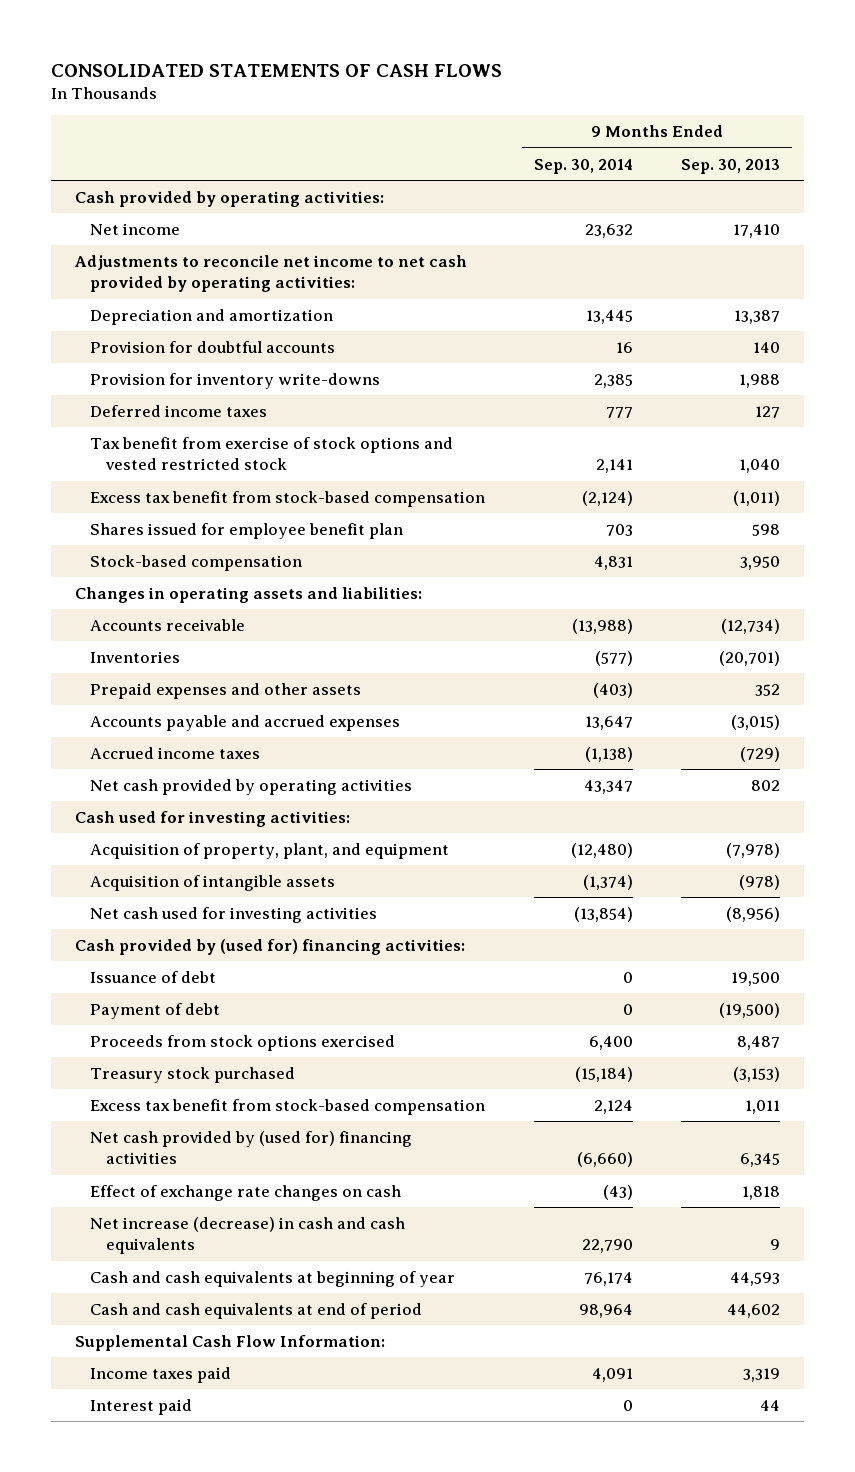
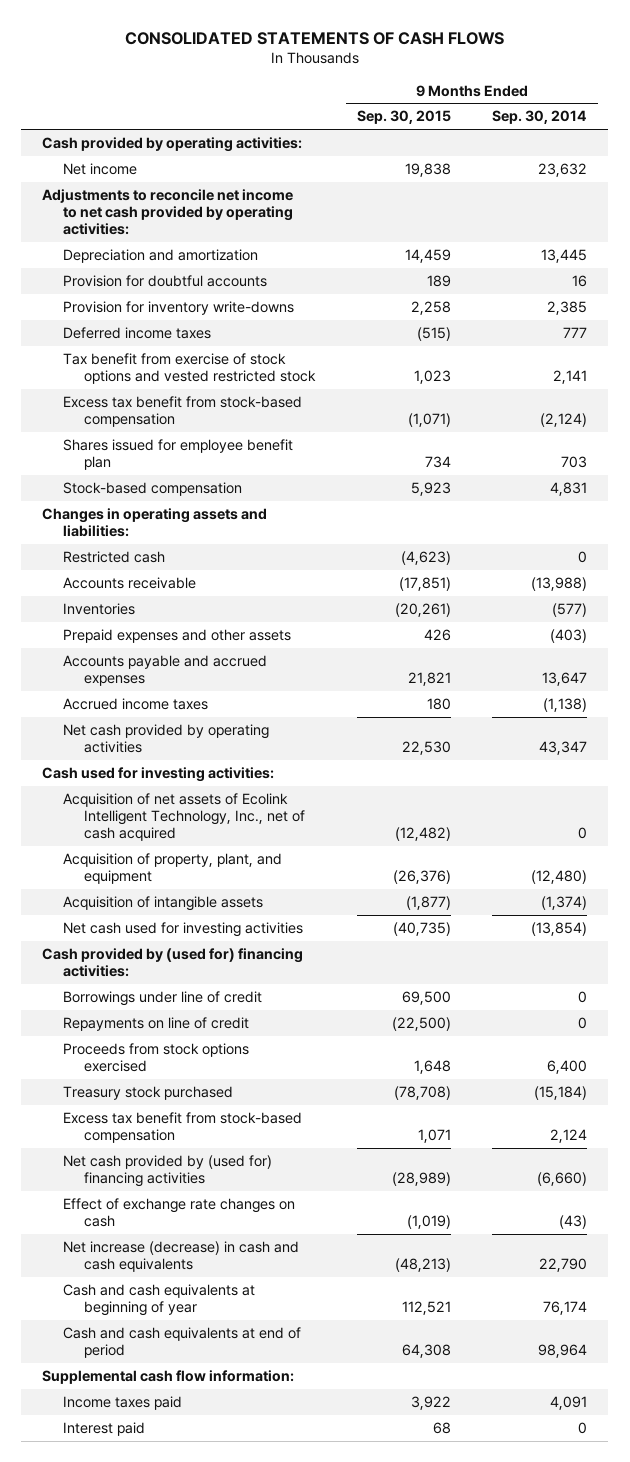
[681,158,781,174] Sep. 30, 2013 -> none
none -> [356,110,451,125] Sep. 30, 2015
none -> [63,551,166,564] Restricted cash
none -> [63,793,305,842] Acquisition of net assets of Ecolink Intelligent Technology, Inc., net of cash acquired
[90,970,217,983] Issuance of debt -> [63,991,263,1007] Borrowings under line of credit
[90,1002,221,1019] Payment of debt -> [63,1017,250,1032] Repayments on line of credit
[75,1334,386,1351] Supplemental Cash Flow Information: -> [42,1370,295,1385] Supplemental cash flow information:

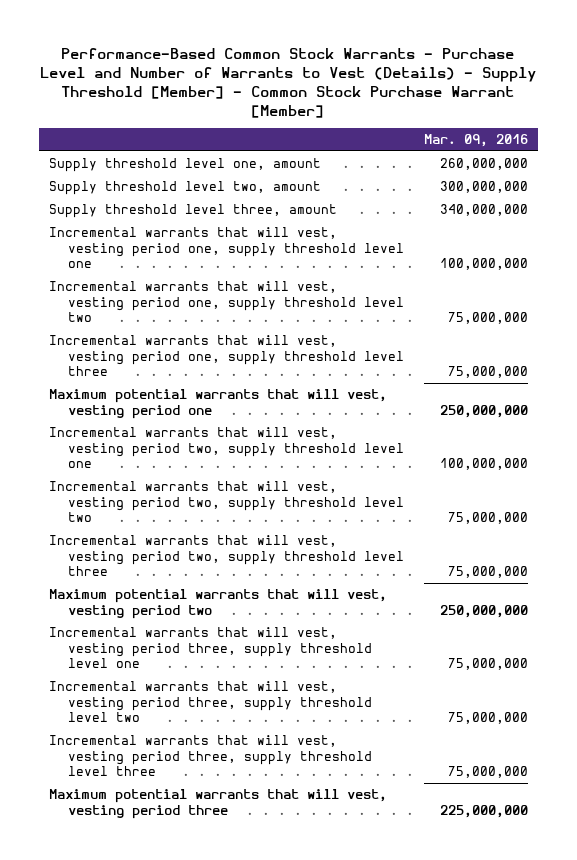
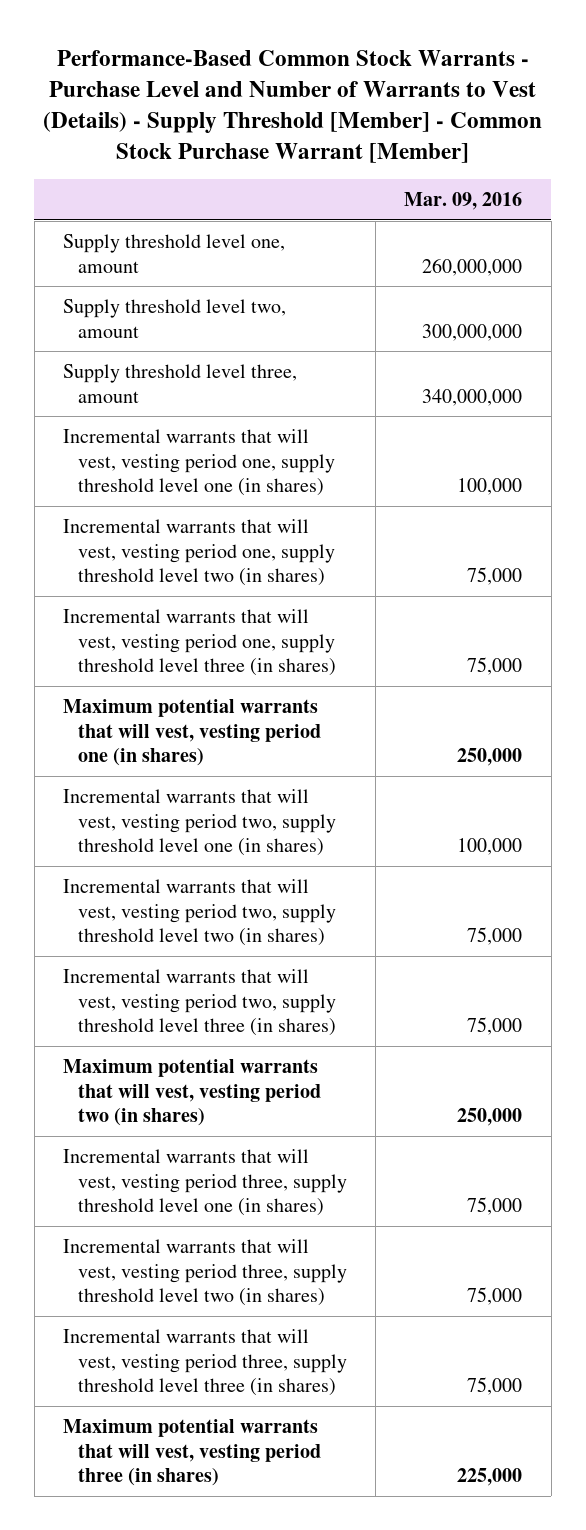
[49,226,404,269] Incremental warrants that will vest, vesting period one, supply threshold level one -> [63,428,335,497] Incremental warrants that will vest, vesting period one, supply threshold level one (in shares)
[439,258,528,271] 100,000,000 -> [457,478,523,496] 100,000
[49,280,404,323] Incremental warrants that will vest, vesting period one, supply threshold level two -> [63,518,335,587] Incremental warrants that will vest, vesting period one, supply threshold level two (in shares)
[447,312,528,325] 75,000,000 -> [467,567,523,586] 75,000
[49,334,404,377] Incremental warrants that will vest, vesting period one, supply threshold level three -> [63,608,336,677] Incremental warrants that will vest, vesting period one, supply threshold level three (in shares)
[447,366,528,379] 75,000,000 -> [467,657,523,676] 75,000
[49,388,388,419] Maximum potential warrants that will vest, vesting period one -> [63,698,321,767] Maximum potential warrants that will vest, vesting period one (in shares)
[439,404,528,418] 250,000,000 -> [457,748,523,767] 250,000
[49,426,404,469] Incremental warrants that will vest, vesting period two, supply threshold level one -> [63,788,336,857] Incremental warrants that will vest, vesting period two, supply threshold level one (in shares)
[439,458,528,471] 100,000,000 -> [457,838,523,856] 100,000
[49,480,404,523] Incremental warrants that will vest, vesting period two, supply threshold level two -> [63,878,336,947] Incremental warrants that will vest, vesting period two, supply threshold level two (in shares)
[447,512,528,525] 75,000,000 -> [467,927,523,946] 75,000
[49,534,404,577] Incremental warrants that will vest, vesting period two, supply threshold level three -> [63,968,336,1037] Incremental warrants that will vest, vesting period two, supply threshold level three (in shares)
[447,566,528,579] 75,000,000 -> [467,1017,523,1036] 75,000
[49,588,388,619] Maximum potential warrants that will vest, vesting period two -> [63,1058,321,1127] Maximum potential warrants that will vest, vesting period two (in shares)
[439,604,528,618] 250,000,000 -> [457,1108,523,1127] 250,000
[49,626,372,669] Incremental warrants that will vest, vesting period three, supply threshold level one -> [63,1148,347,1217] Incremental warrants that will vest, vesting period three, supply threshold level one (in shares)
[447,658,528,671] 75,000,000 -> [467,1197,523,1216] 75,000
[49,680,372,723] Incremental warrants that will vest, vesting period three, supply threshold level two -> [63,1238,347,1307] Incremental warrants that will vest, vesting period three, supply threshold level two (in shares)
[447,712,528,725] 75,000,000 -> [467,1287,523,1306] 75,000
[49,734,372,777] Incremental warrants that will vest, vesting period three, supply threshold level three -> [63,1328,347,1397] Incremental warrants that will vest, vesting period three, supply threshold level three (in shares)
[447,766,528,779] 75,000,000 -> [467,1377,523,1396] 75,000
[49,788,388,819] Maximum potential warrants that will vest, vesting period three -> [63,1418,321,1487] Maximum potential warrants that will vest, vesting period three (in shares)
[439,804,528,818] 225,000,000 -> [457,1468,523,1487] 225,000

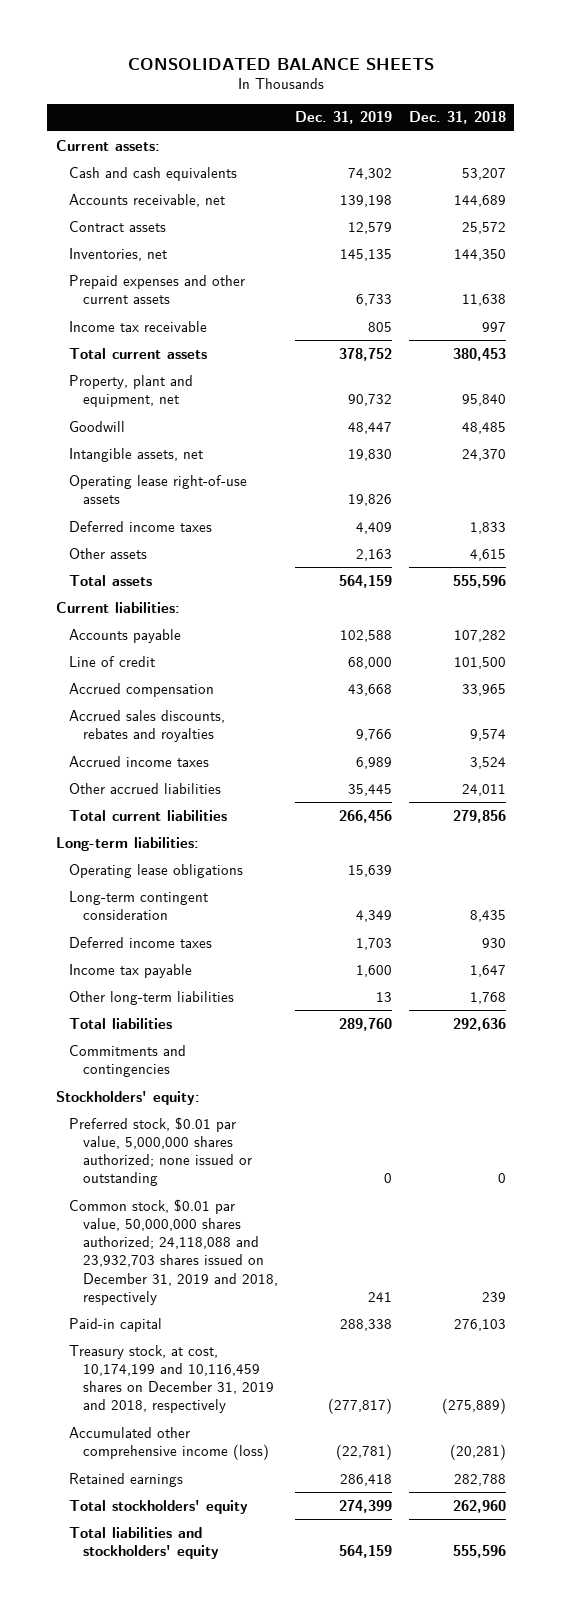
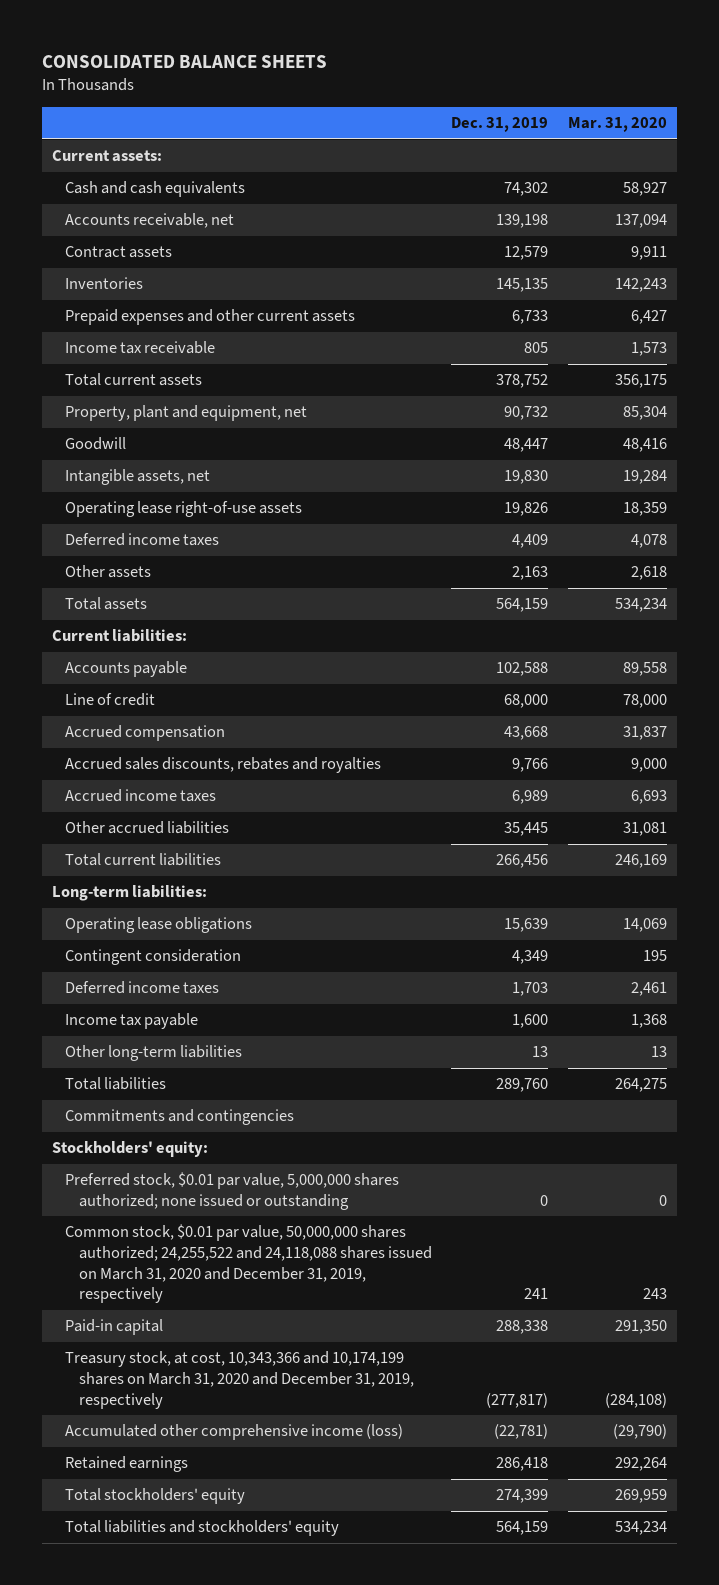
[408,111,506,125] Dec. 31, 2018 -> none
none -> [567,117,667,133] Mar. 31, 2020
[69,247,168,261] Inventories, net -> [65,277,144,290] Inventories
[69,890,209,920] Long-term contingent consideration -> [65,949,242,966] Contingent consideration
[69,1198,279,1305] Common stock, $0.01 par value, 50,000,000 shares authorized; 24,118,088 and 23,932,703 shares issued on December 31, 2019 and 2018, respectively -> [65,1224,432,1304] Common stock, $0.01 par value, 50,000,000 shares authorized; 24,255,522 and 24,118,088 shares issued on March 31, 2020 and December 31, 2019, respectively
[69,1344,275,1414] Treasury stock, at cost, 10,174,199 and 10,116,459 shares on December 31, 2019 and 2018, respectively -> [65,1351,414,1409] Treasury stock, at cost, 10,343,366 and 10,174,199 shares on March 31, 2020 and December 31, 2019, respectively

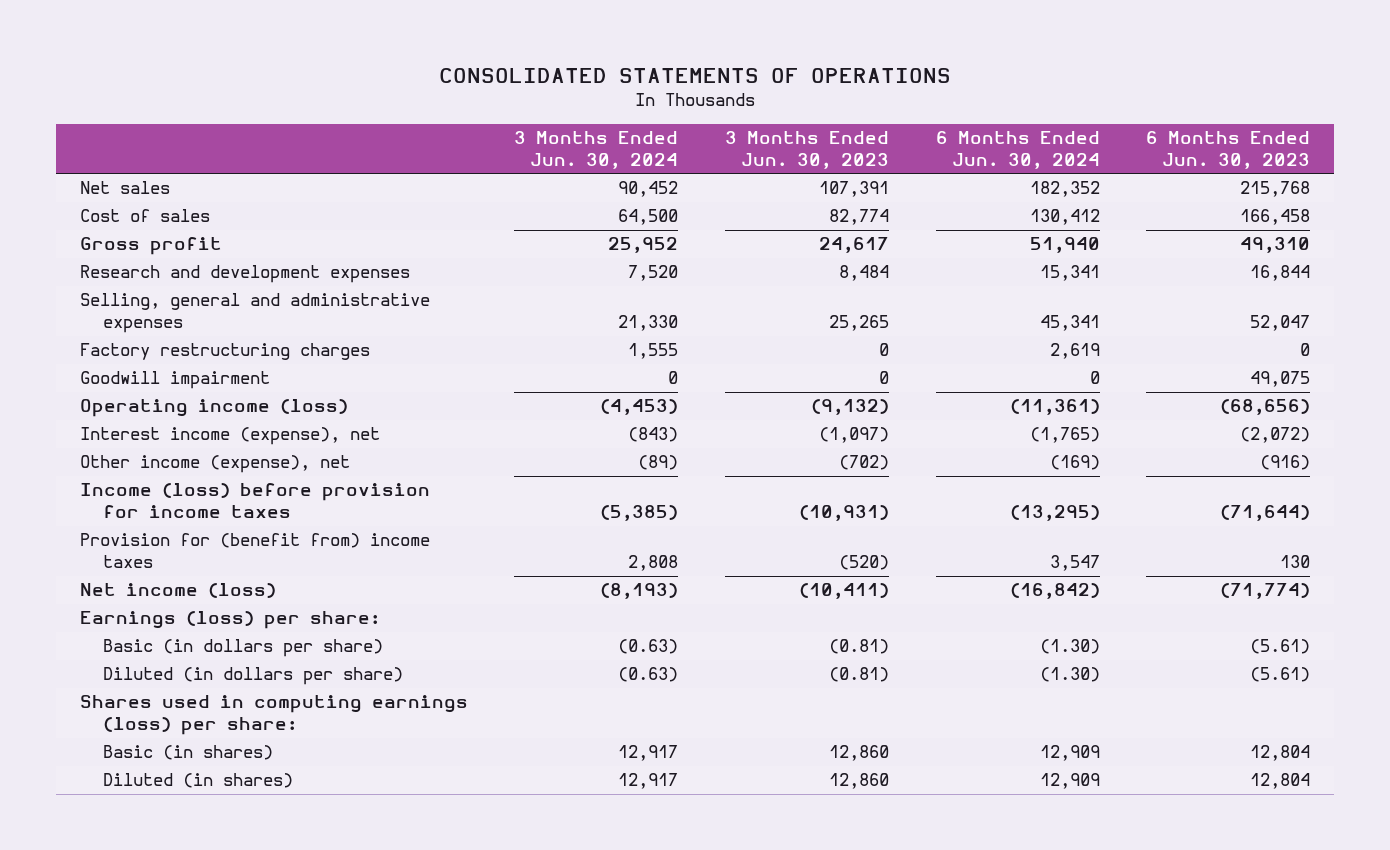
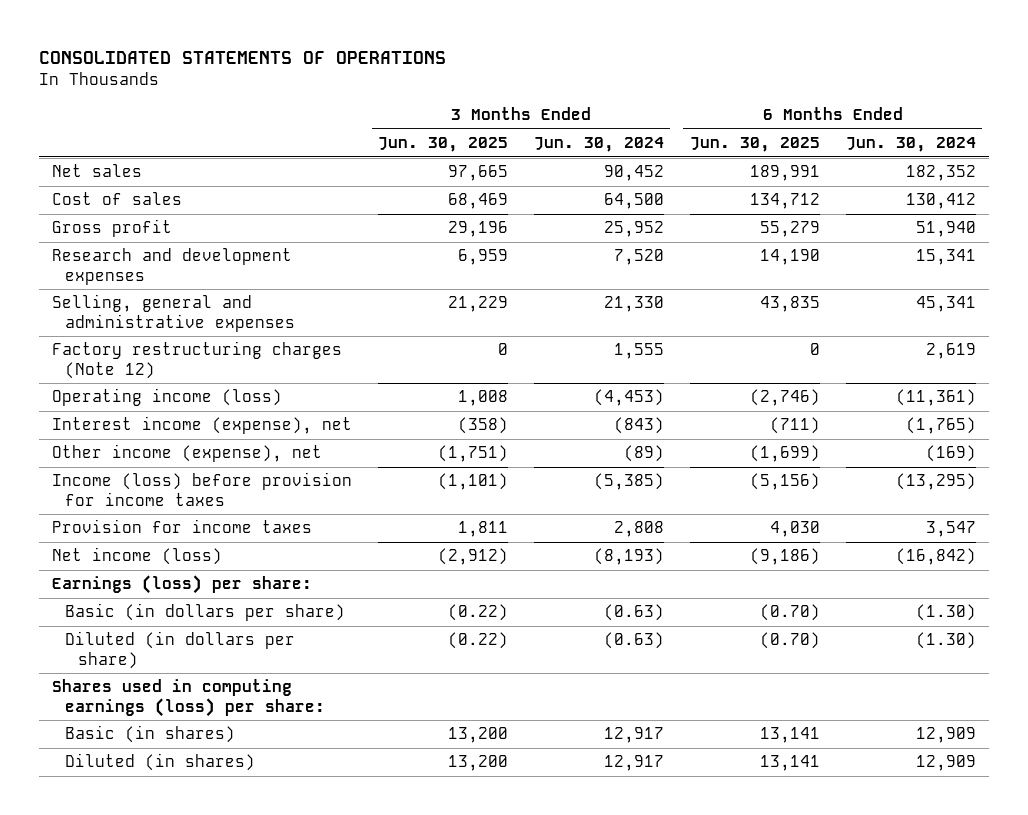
[725,130,890,169] 3 Months Ended Jun. 30, 2023 -> none
[1146,130,1311,169] 6 Months Ended Jun. 30, 2023 -> none
none -> [378,137,509,153] Jun. 30, 2025
none -> [689,137,820,153] Jun. 30, 2025
[79,371,270,390] Goodwill impairment -> none
[79,343,370,361] Factory restructuring charges -> [52,341,343,379] Factory restructuring charges (Note 12)
[79,533,430,569] Provision for (benefit from) income taxes -> [52,519,313,534] Provision for income taxes

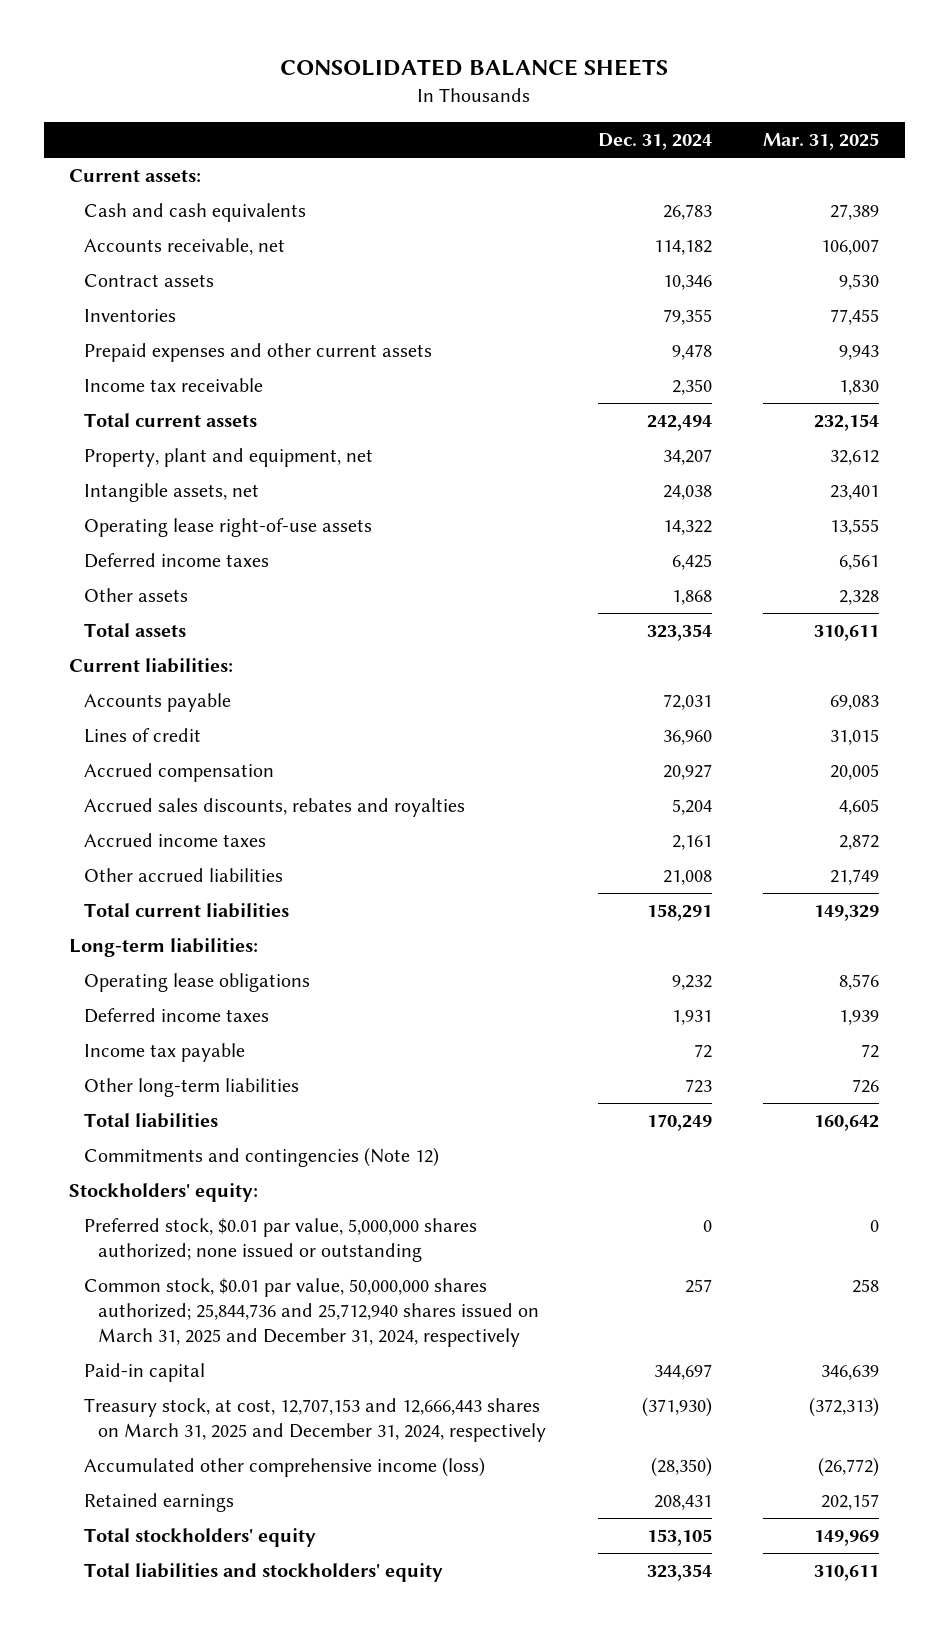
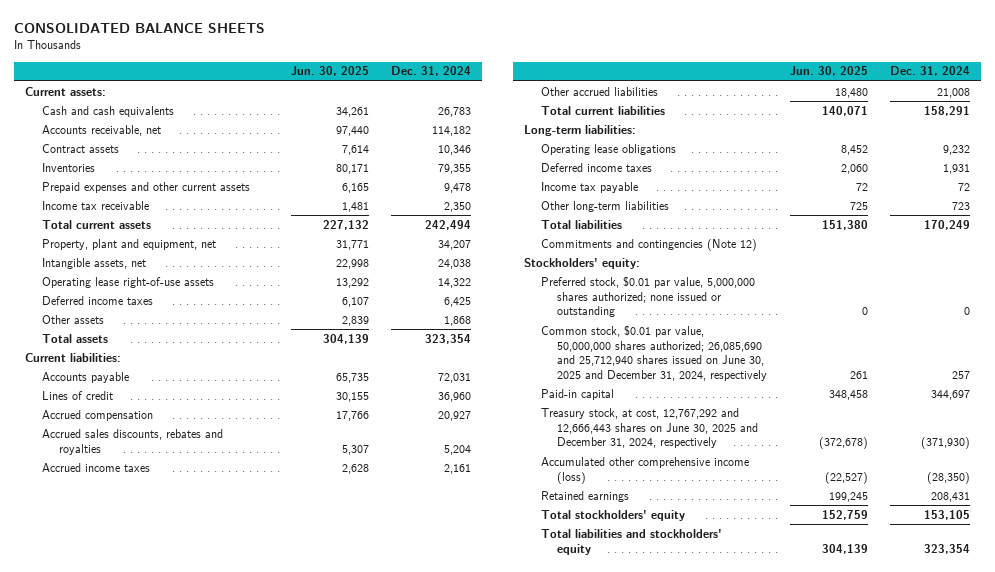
[762,133,879,151] Mar. 31, 2025 -> none
none -> [290,66,369,77] Jun. 30, 2025
[83,1278,540,1348] Common stock, $0.01 par value, 50,000,000 shares authorized; 25,844,736 and 25,712,940 shares issued on March 31, 2025 and December 31, 2024, respectively -> [540,324,768,381] Common stock, $0.01 par value, 50,000,000 shares authorized; 26,085,690 and 25,712,940 shares issued on June 30, 2025 and December 31, 2024, respectively
[83,1398,547,1443] Treasury stock, at cost, 12,707,153 and 12,666,443 shares on March 31, 2025 and December 31, 2024, respectively -> [540,407,759,449] Treasury stock, at cost, 12,767,292 and 12,666,443 shares on June 30, 2025 and December 31, 2024, respectively

